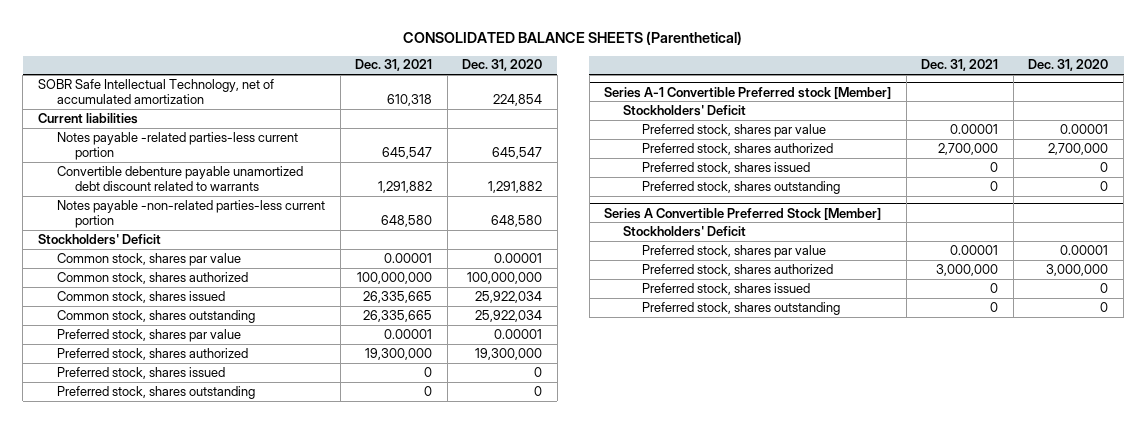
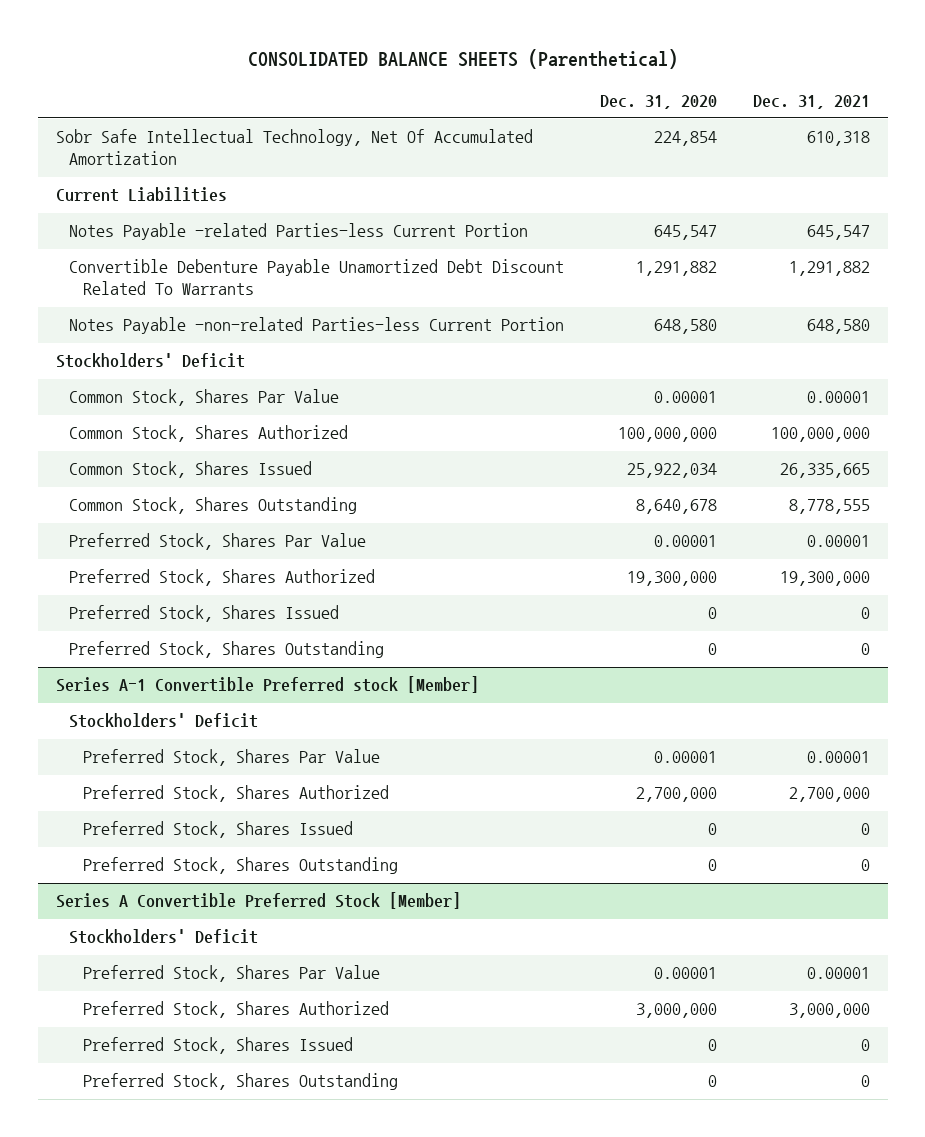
[37,78,274,105] SOBR Safe Intellectual Technology, net of accumulated amortization -> [55,129,533,166] Sobr Safe Intellectual Technology, Net Of Accumulated Amortization
[37,112,138,124] Current liabilities -> [55,187,227,203] Current Liabilities
[56,131,298,161] Notes payable -related parties-less current portion -> [69,223,529,241] Notes Payable -related Parties-less Current Portion
[56,165,303,192] Convertible debenture payable unamortized debt discount related to warrants -> [69,259,565,296] Convertible Debenture Payable Unamortized Debt Discount Related To Warrants
[56,199,325,229] Notes payable -non-related parties-less current portion -> [69,317,565,335] Notes Payable -non-related Parties-less Current Portion
[56,252,241,266] Common stock, shares par value -> [69,389,340,407] Common Stock, Shares Par Value
[56,271,248,284] Common stock, shares authorized -> [69,425,349,443] Common Stock, Shares Authorized
[56,290,225,303] Common stock, shares issued -> [69,461,313,479] Common Stock, Shares Issued
[56,309,255,323] Common stock, shares outstanding -> [69,497,358,515] Common Stock, Shares Outstanding
[363,309,433,322] 26,335,665 -> [788,499,870,515] 8,778,555
[475,309,543,322] 25,922,034 -> [636,499,718,515] 8,640,678
[56,328,241,342] Preferred stock, shares par value -> [69,533,367,551] Preferred Stock, Shares Par Value
[56,347,248,360] Preferred stock, shares authorized -> [69,569,376,587] Preferred Stock, Shares Authorized
[56,366,225,379] Preferred stock, shares issued -> [69,605,340,623] Preferred Stock, Shares Issued
[56,385,255,399] Preferred stock, shares outstanding -> [69,641,385,659] Preferred Stock, Shares Outstanding
[641,123,826,137] Preferred stock, shares par value -> [83,749,381,767] Preferred Stock, Shares Par Value
[641,142,833,155] Preferred stock, shares authorized -> [83,785,390,803] Preferred Stock, Shares Authorized
[641,161,810,174] Preferred stock, shares issued -> [83,821,354,839] Preferred Stock, Shares Issued
[641,180,840,194] Preferred stock, shares outstanding -> [83,857,399,875] Preferred Stock, Shares Outstanding
[641,244,826,258] Preferred stock, shares par value -> [83,965,381,983] Preferred Stock, Shares Par Value
[641,263,833,276] Preferred stock, shares authorized -> [83,1001,390,1019] Preferred Stock, Shares Authorized
[641,282,810,295] Preferred stock, shares issued -> [83,1037,354,1055] Preferred Stock, Shares Issued
[641,301,840,315] Preferred stock, shares outstanding -> [83,1073,399,1091] Preferred Stock, Shares Outstanding

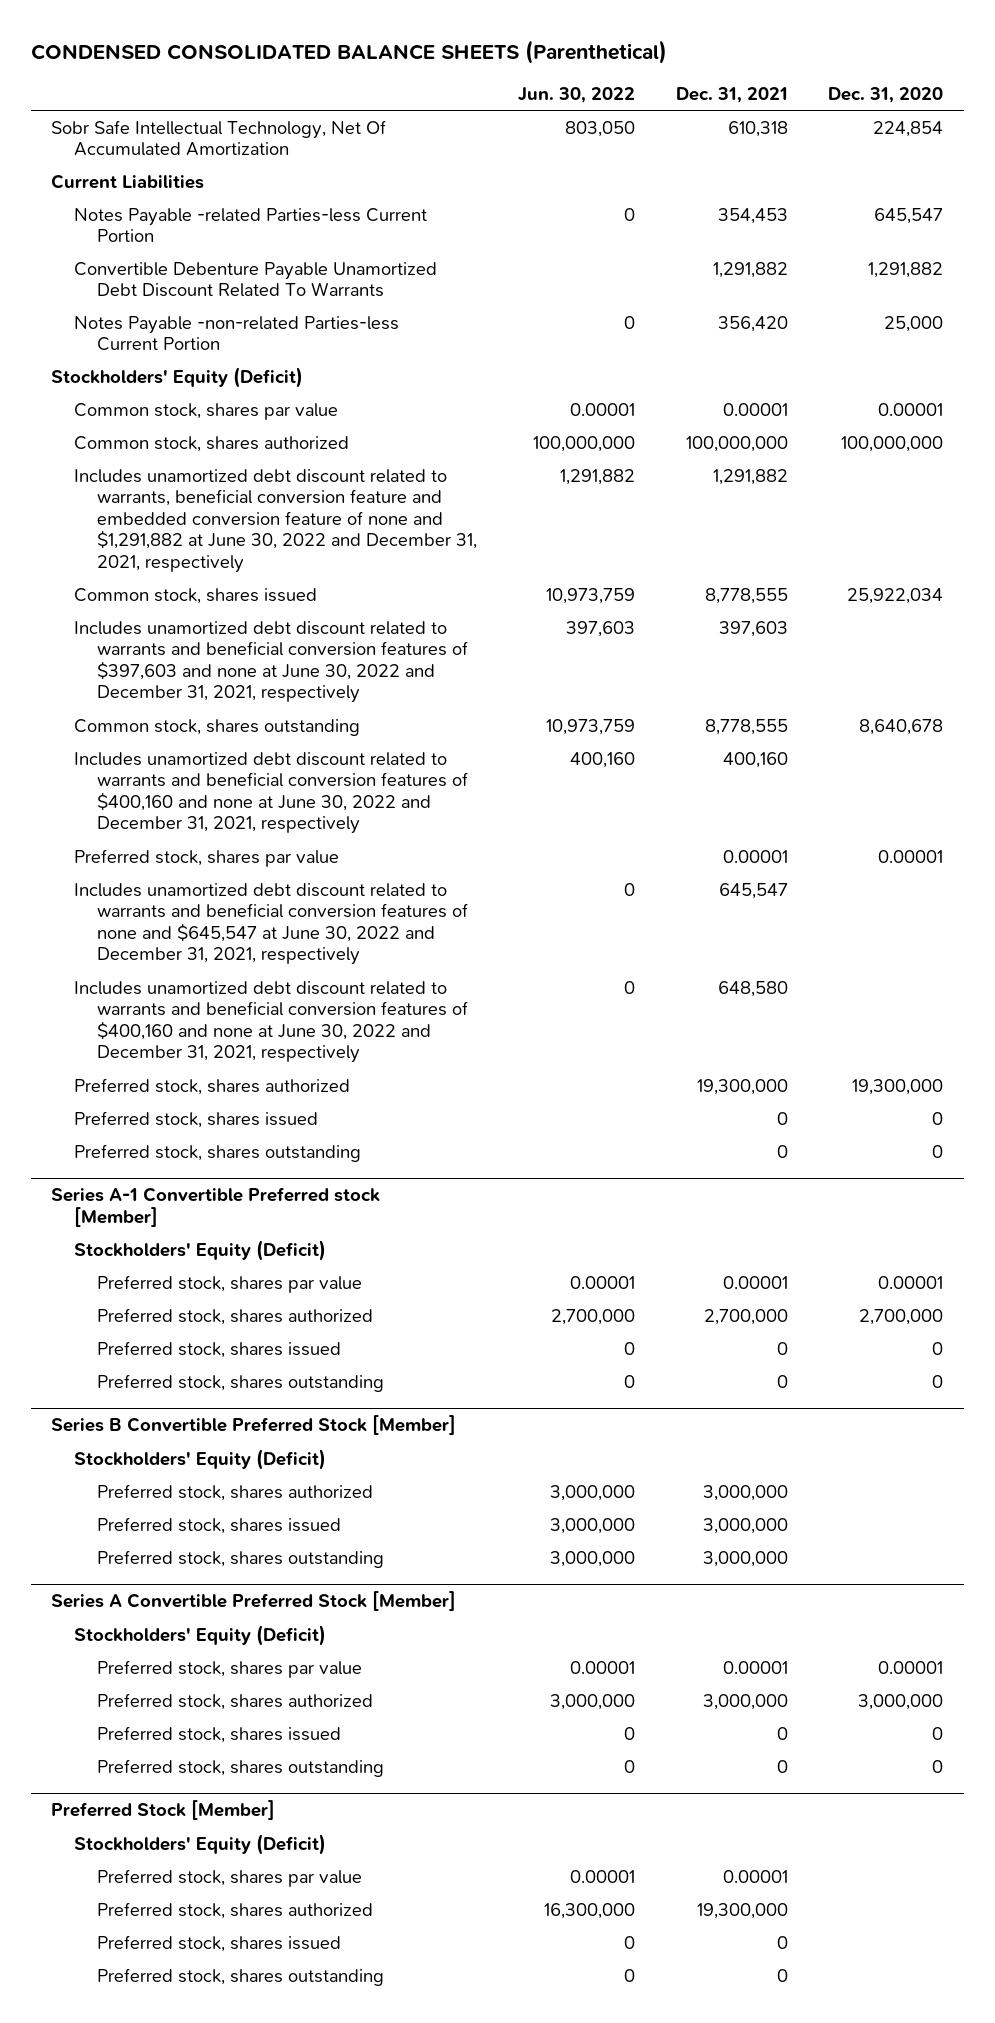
[247,48,678,69] CONSOLIDATED BALANCE SHEETS (Parenthetical) -> [30,39,667,64] CONDENSED CONSOLIDATED BALANCE SHEETS (Parenthetical)
none -> [517,86,635,103] Jun. 30, 2022
[806,225,870,241] 645,547 -> [717,207,788,224] 354,453
[654,319,718,335] 648,580 -> [884,315,944,332] 25,000
[806,319,870,335] 648,580 -> [717,315,788,332] 356,420
[55,353,245,369] Stockholders' Deficit -> [51,366,304,388] Stockholders' Equity (Deficit)
[69,389,340,407] Common Stock, Shares Par Value -> [73,402,338,420] Common stock, shares par value
[69,425,349,443] Common Stock, Shares Authorized -> [73,435,349,452] Common stock, shares authorized
none -> [73,468,477,573] Includes unamortized debt discount related to warrants, beneficial conversion feature and embedded conversion feature of none and $1,291,882 at June 30, 2022 and December 31, 2021, respectively
[69,461,313,479] Common Stock, Shares Issued -> [73,587,317,604] Common stock, shares issued
[779,463,870,479] 26,335,665 -> [704,587,788,604] 8,778,555
none -> [73,620,468,704] Includes unamortized debt discount related to warrants and beneficial conversion features of $397,603 and none at June 30, 2022 and December 31, 2021, respectively
[69,497,358,515] Common Stock, Shares Outstanding -> [73,718,360,736] Common stock, shares outstanding
none -> [73,751,468,835] Includes unamortized debt discount related to warrants and beneficial conversion features of $400,160 and none at June 30, 2022 and December 31, 2021, respectively
[69,533,367,551] Preferred Stock, Shares Par Value -> [73,848,339,867] Preferred stock, shares par value
none -> [73,882,468,966] Includes unamortized debt discount related to warrants and beneficial conversion features of none and $645,547 at June 30, 2022 and December 31, 2021, respectively
none -> [73,980,468,1064] Includes unamortized debt discount related to warrants and beneficial conversion features of $400,160 and none at June 30, 2022 and December 31, 2021, respectively
[69,569,376,587] Preferred Stock, Shares Authorized -> [73,1077,350,1095] Preferred stock, shares authorized
[69,605,340,623] Preferred Stock, Shares Issued -> [73,1110,318,1128] Preferred stock, shares issued
[69,641,385,659] Preferred Stock, Shares Outstanding -> [73,1143,361,1162] Preferred stock, shares outstanding
[69,713,259,729] Stockholders' Deficit -> [73,1239,326,1261] Stockholders' Equity (Deficit)
[83,749,381,767] Preferred Stock, Shares Par Value -> [96,1274,362,1293] Preferred stock, shares par value
[83,785,390,803] Preferred Stock, Shares Authorized -> [96,1307,373,1325] Preferred stock, shares authorized
[83,821,354,839] Preferred Stock, Shares Issued -> [96,1340,341,1358] Preferred stock, shares issued
[83,857,399,875] Preferred Stock, Shares Outstanding -> [96,1373,384,1392] Preferred stock, shares outstanding
none -> [51,1415,457,1436] Series B Convertible Preferred Stock [Member]
none -> [73,1448,326,1470] Stockholders' Equity (Deficit)
none -> [96,1483,373,1501] Preferred stock, shares authorized
none -> [96,1516,341,1534] Preferred stock, shares issued
none -> [96,1549,384,1568] Preferred stock, shares outstanding
[69,929,259,945] Stockholders' Deficit -> [73,1624,326,1646] Stockholders' Equity (Deficit)
[83,965,381,983] Preferred Stock, Shares Par Value -> [96,1659,362,1678] Preferred stock, shares par value
[83,1001,390,1019] Preferred Stock, Shares Authorized -> [96,1692,373,1710] Preferred stock, shares authorized
[83,1037,354,1055] Preferred Stock, Shares Issued -> [96,1725,341,1743] Preferred stock, shares issued
[83,1073,399,1091] Preferred Stock, Shares Outstanding -> [96,1758,384,1777] Preferred stock, shares outstanding
none -> [51,1800,276,1821] Preferred Stock [Member]
none -> [73,1833,326,1855] Stockholders' Equity (Deficit)
none -> [96,1868,362,1887] Preferred stock, shares par value
none -> [96,1901,373,1919] Preferred stock, shares authorized
none -> [96,1934,341,1952] Preferred stock, shares issued
none -> [96,1967,384,1986] Preferred stock, shares outstanding

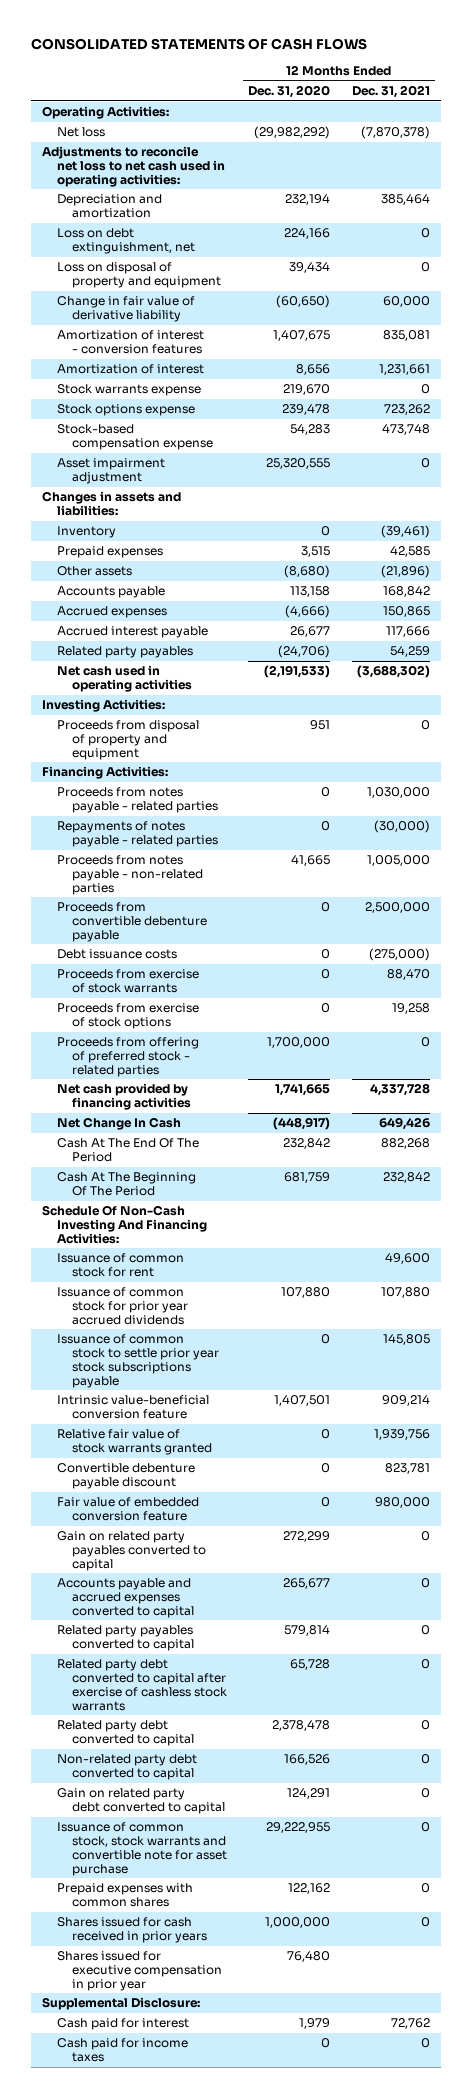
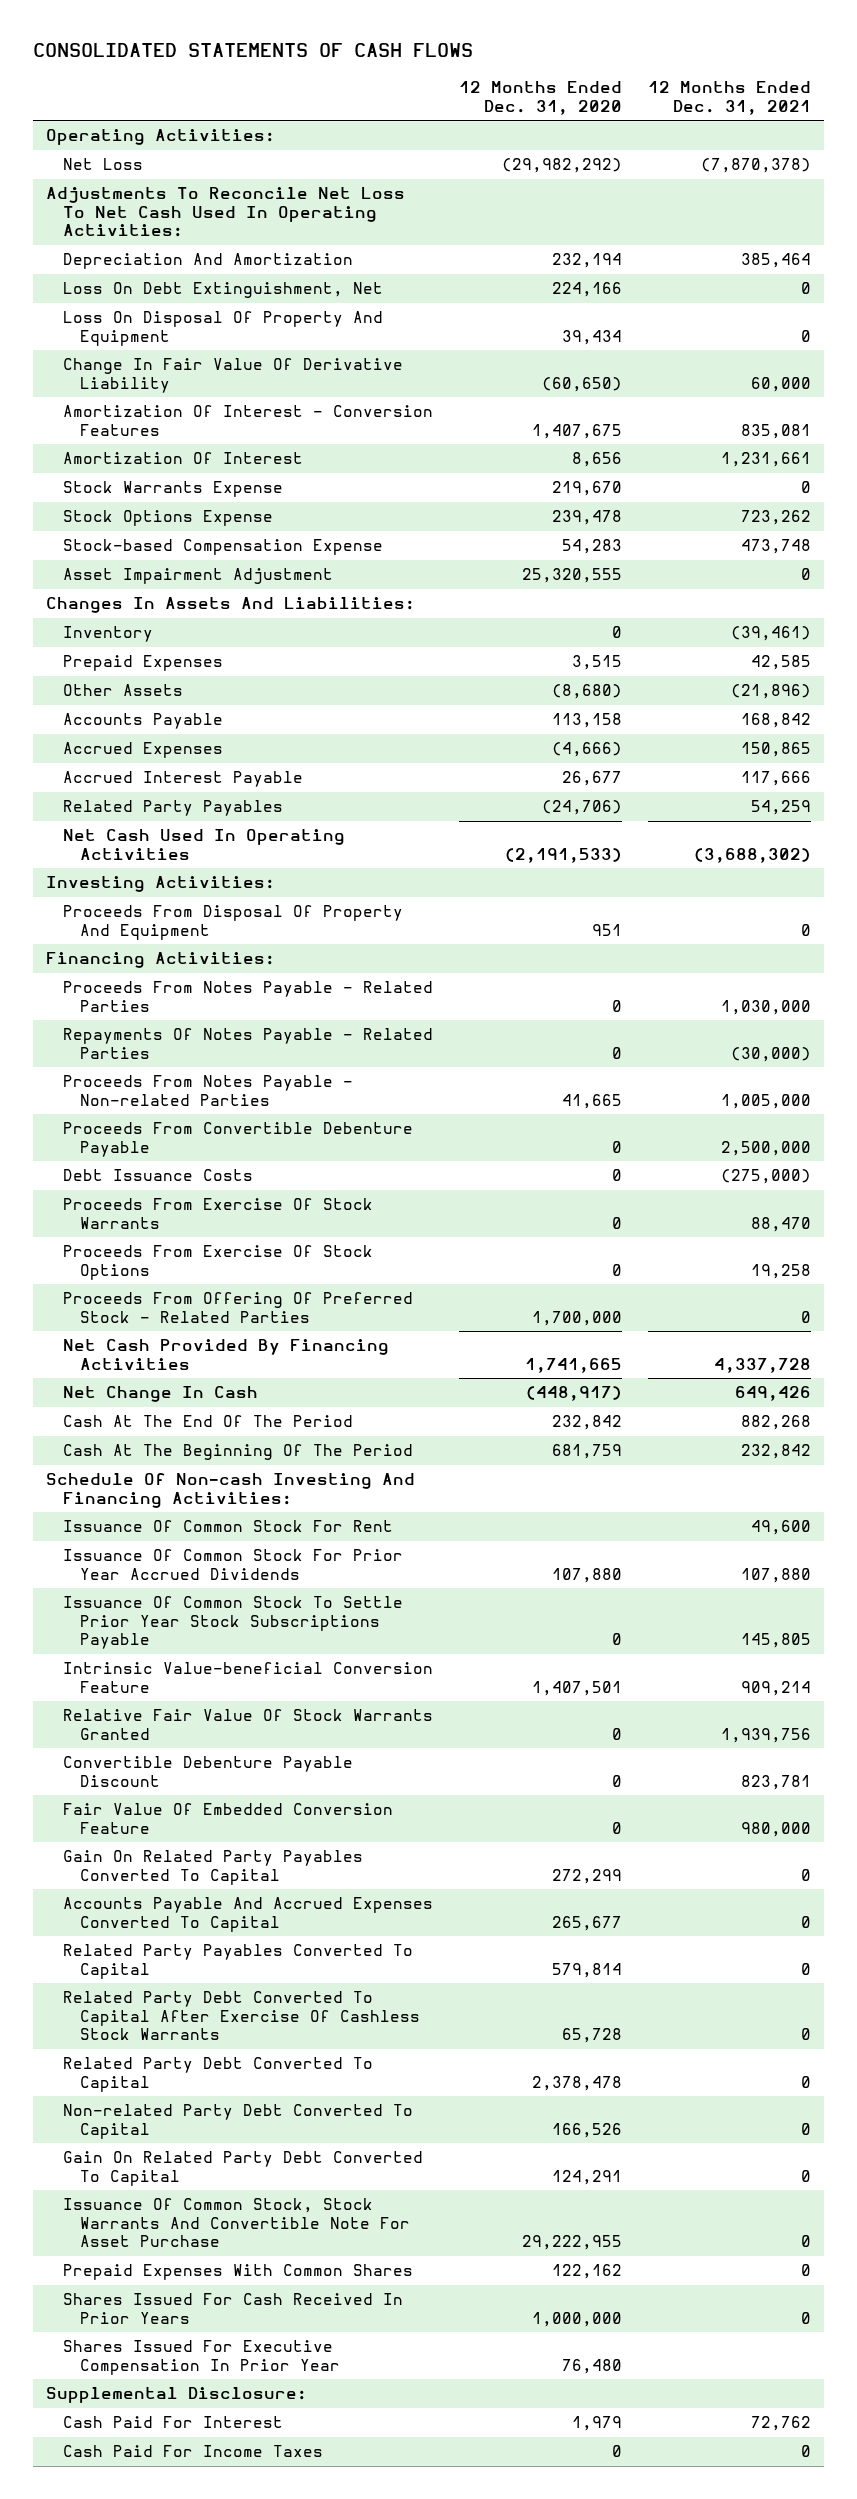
[56,127,105,138] Net loss -> [63,158,144,171] Net Loss
[41,146,225,187] Adjustments to reconcile net loss to net cash used in operating activities: -> [46,187,406,238] Adjustments To Reconcile Net Loss To Net Cash Used In Operating Activities:
[56,194,162,219] Depreciation and amortization -> [63,253,354,270] Depreciation And Amortization
[56,228,195,255] Loss on debt extinguishment, net -> [63,282,384,299] Loss On Debt Extinguishment, Net
[56,262,221,289] Loss on disposal of property and equipment -> [63,311,384,346] Loss On Disposal Of Property And Equipment
[56,296,195,323] Change in fair value of derivative liability -> [63,358,404,393] Change In Fair Value Of Derivative Liability
[56,330,204,355] Amortization of interest - conversion features -> [63,405,434,436] Amortization Of Interest - Conversion Features
[56,364,204,375] Amortization of interest -> [63,452,304,465] Amortization Of Interest
[56,384,201,397] Stock warrants expense -> [63,481,284,498] Stock Warrants Expense
[56,404,195,417] Stock options expense -> [63,510,274,527] Stock Options Expense
[56,424,213,451] Stock-based compensation expense -> [63,539,384,556] Stock-based Compensation Expense
[56,458,165,485] Asset impairment adjustment -> [63,568,334,585] Asset Impairment Adjustment
[41,491,181,517] Changes in assets and liabilities: -> [46,597,416,614] Changes In Assets And Liabilities:
[56,546,163,559] Prepaid expenses -> [63,655,224,672] Prepaid Expenses
[56,566,132,577] Other assets -> [63,684,184,697] Other Assets
[56,586,165,599] Accounts payable -> [63,713,224,730] Accounts Payable
[56,606,167,619] Accrued expenses -> [63,742,224,759] Accrued Expenses
[56,626,208,639] Accrued interest payable -> [63,771,304,788] Accrued Interest Payable
[56,646,193,659] Related party payables -> [63,800,284,817] Related Party Payables
[56,665,192,693] Net cash used in operating activities -> [63,829,346,860] Net Cash Used In Operating Activities
[56,720,199,760] Proceeds from disposal of property and equipment -> [63,905,404,940] Proceeds From Disposal Of Property And Equipment
[56,787,218,814] Proceeds from notes payable - related parties -> [63,981,434,1012] Proceeds From Notes Payable - Related Parties
[56,821,218,848] Repayments of notes payable - related parties -> [63,1028,434,1059] Repayments Of Notes Payable - Related Parties
[56,855,203,895] Proceeds from notes payable - non-related parties -> [63,1075,354,1106] Proceeds From Notes Payable - Non-related Parties
[56,902,207,942] Proceeds from convertible debenture payable -> [63,1122,414,1157] Proceeds From Convertible Debenture Payable
[56,949,177,960] Debt issuance costs -> [63,1169,254,1182] Debt Issuance Costs
[56,969,199,994] Proceeds from exercise of stock warrants -> [63,1198,374,1229] Proceeds From Exercise Of Stock Warrants
[56,1003,199,1030] Proceeds from exercise of stock options -> [63,1245,374,1280] Proceeds From Exercise Of Stock Options
[56,1037,199,1077] Proceeds from offering of preferred stock - related parties -> [63,1292,414,1323] Proceeds From Offering Of Preferred Stock - Related Parties
[56,1083,191,1111] Net cash provided by financing activities -> [63,1339,390,1370] Net Cash Provided By Financing Activities
[41,1205,207,1244] Schedule Of Non-Cash Investing And Financing Activities: -> [46,1473,416,1508] Schedule Of Non-cash Investing And Financing Activities:
[56,1253,184,1278] Issuance of common stock for rent -> [63,1520,394,1533] Issuance Of Common Stock For Rent
[56,1287,188,1325] Issuance of common stock for prior year accrued dividends -> [63,1549,404,1580] Issuance Of Common Stock For Prior Year Accrued Dividends
[56,1334,219,1388] Issuance of common stock to settle prior year stock subscriptions payable -> [63,1596,404,1650] Issuance Of Common Stock To Settle Prior Year Stock Subscriptions Payable
[56,1395,209,1420] Intrinsic value-beneficial conversion feature -> [63,1662,434,1693] Intrinsic Value-beneficial Conversion Feature
[56,1429,212,1456] Relative fair value of stock warrants granted -> [63,1709,434,1740] Relative Fair Value Of Stock Warrants Granted
[56,1463,195,1490] Convertible debenture payable discount -> [63,1756,354,1787] Convertible Debenture Payable Discount
[56,1497,199,1522] Fair value of embedded conversion feature -> [63,1803,394,1834] Fair Value Of Embedded Conversion Feature
[56,1531,206,1571] Gain on related party payables converted to capital -> [63,1850,364,1885] Gain On Related Party Payables Converted To Capital
[56,1578,194,1618] Accounts payable and accrued expenses converted to capital -> [63,1897,434,1932] Accounts Payable And Accrued Expenses Converted To Capital
[56,1625,194,1652] Related party payables converted to capital -> [63,1944,414,1979] Related Party Payables Converted To Capital
[56,1659,227,1711] Related party debt converted to capital after exercise of cashless stock warrants -> [63,1991,421,2041] Related Party Debt Converted To Capital After Exercise Of Cashless Stock Warrants
[56,1720,194,1747] Related party debt converted to capital -> [63,2057,374,2092] Related Party Debt Converted To Capital
[56,1754,197,1781] Non-related party debt converted to capital -> [63,2104,414,2139] Non-related Party Debt Converted To Capital
[56,1788,225,1815] Gain on related party debt converted to capital -> [63,2151,424,2186] Gain On Related Party Debt Converted To Capital
[56,1822,227,1876] Issuance of common stock, stock warrants and convertible note for asset purchase -> [63,2198,411,2248] Issuance Of Common Stock, Stock Warrants And Convertible Note For Asset Purchase
[56,1883,193,1908] Prepaid expenses with common shares -> [63,2264,414,2281] Prepaid Expenses With Common Shares
[56,1917,207,1944] Shares issued for cash received in prior years -> [63,2293,404,2324] Shares Issued For Cash Received In Prior Years
[56,1951,222,1991] Shares issued for executive compensation in prior year -> [63,2340,341,2375] Shares Issued For Executive Compensation In Prior Year
[56,2018,189,2031] Cash paid for interest -> [63,2416,284,2429] Cash Paid For Interest
[56,2038,188,2063] Cash paid for income taxes -> [63,2445,324,2458] Cash Paid For Income Taxes

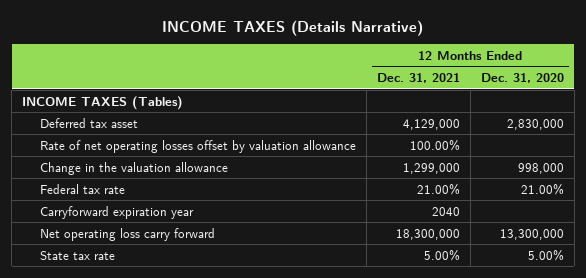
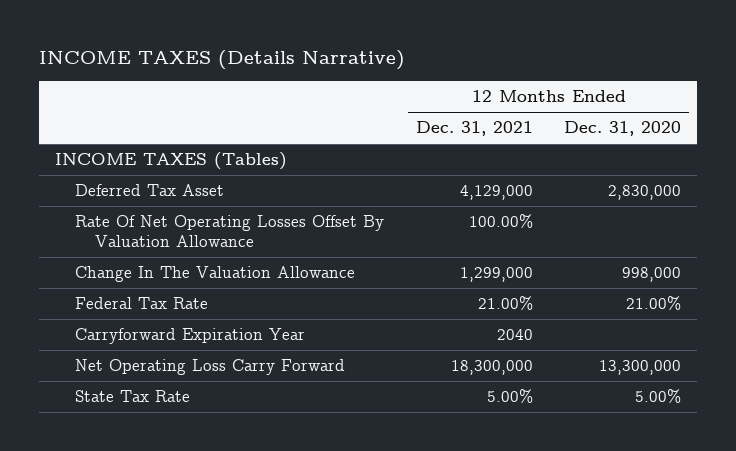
[40,117,139,128] Deferred tax asset -> [74,184,224,197] Deferred Tax Asset
[40,139,357,153] Rate of net operating losses offset by valuation allowance -> [74,215,384,248] Rate Of Net Operating Losses Offset By Valuation Allowance
[40,161,229,175] Change in the valuation allowance -> [74,266,355,283] Change In The Valuation Allowance
[40,183,126,194] Federal tax rate -> [74,297,208,310] Federal Tax Rate
[40,205,195,219] Carryforward expiration year -> [74,328,305,345] Carryforward Expiration Year
[40,227,216,241] Net operating loss carry forward -> [74,359,345,376] Net Operating Loss Carry Forward
[40,250,116,260] State tax rate -> [74,390,190,403] State Tax Rate

